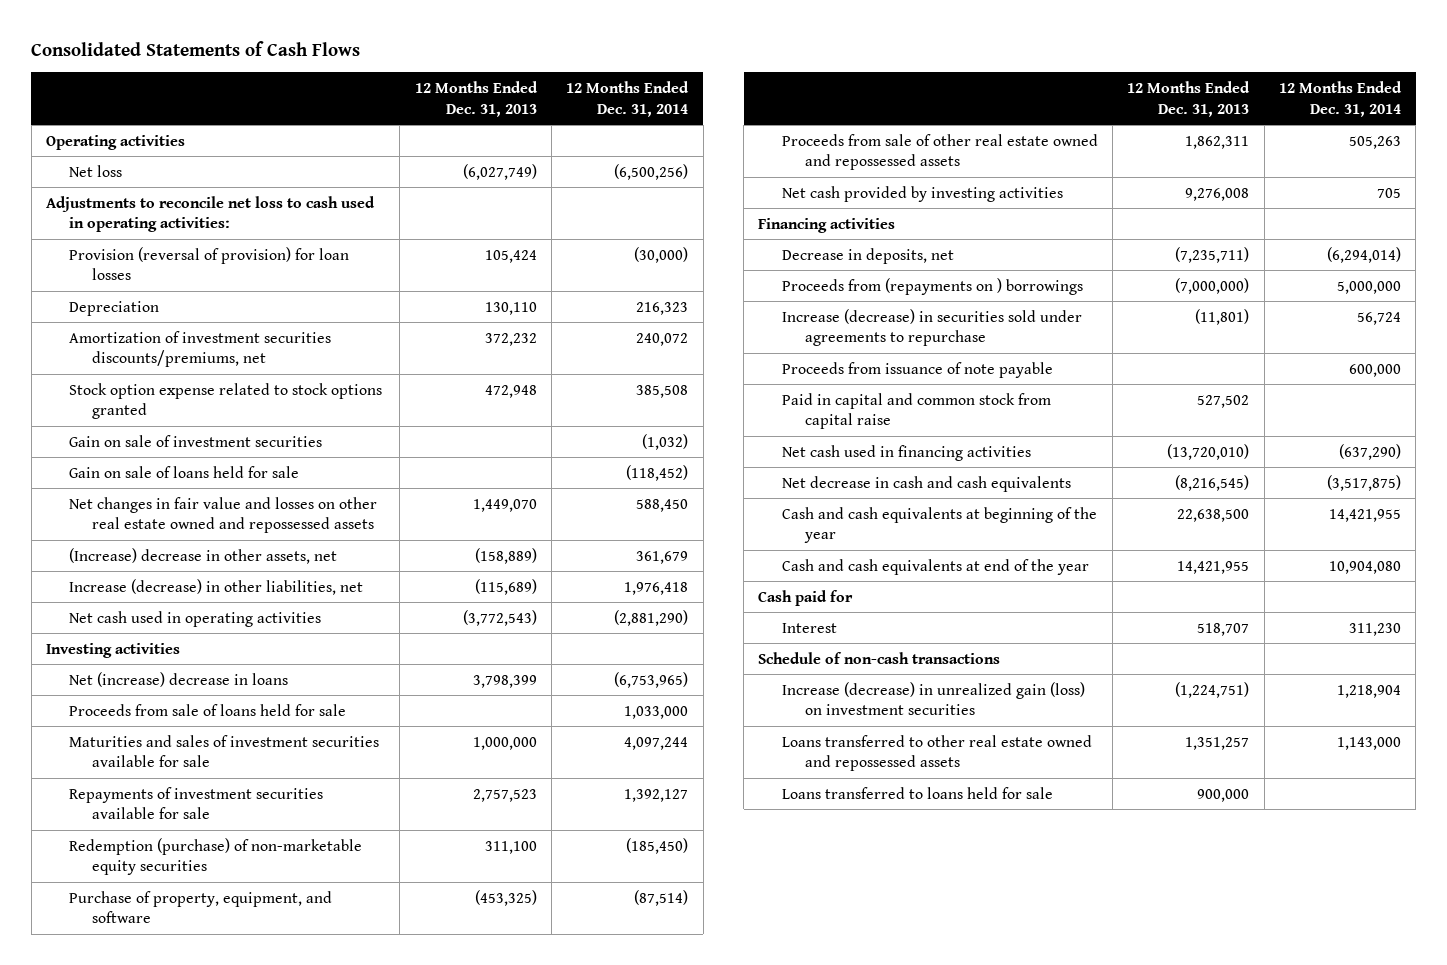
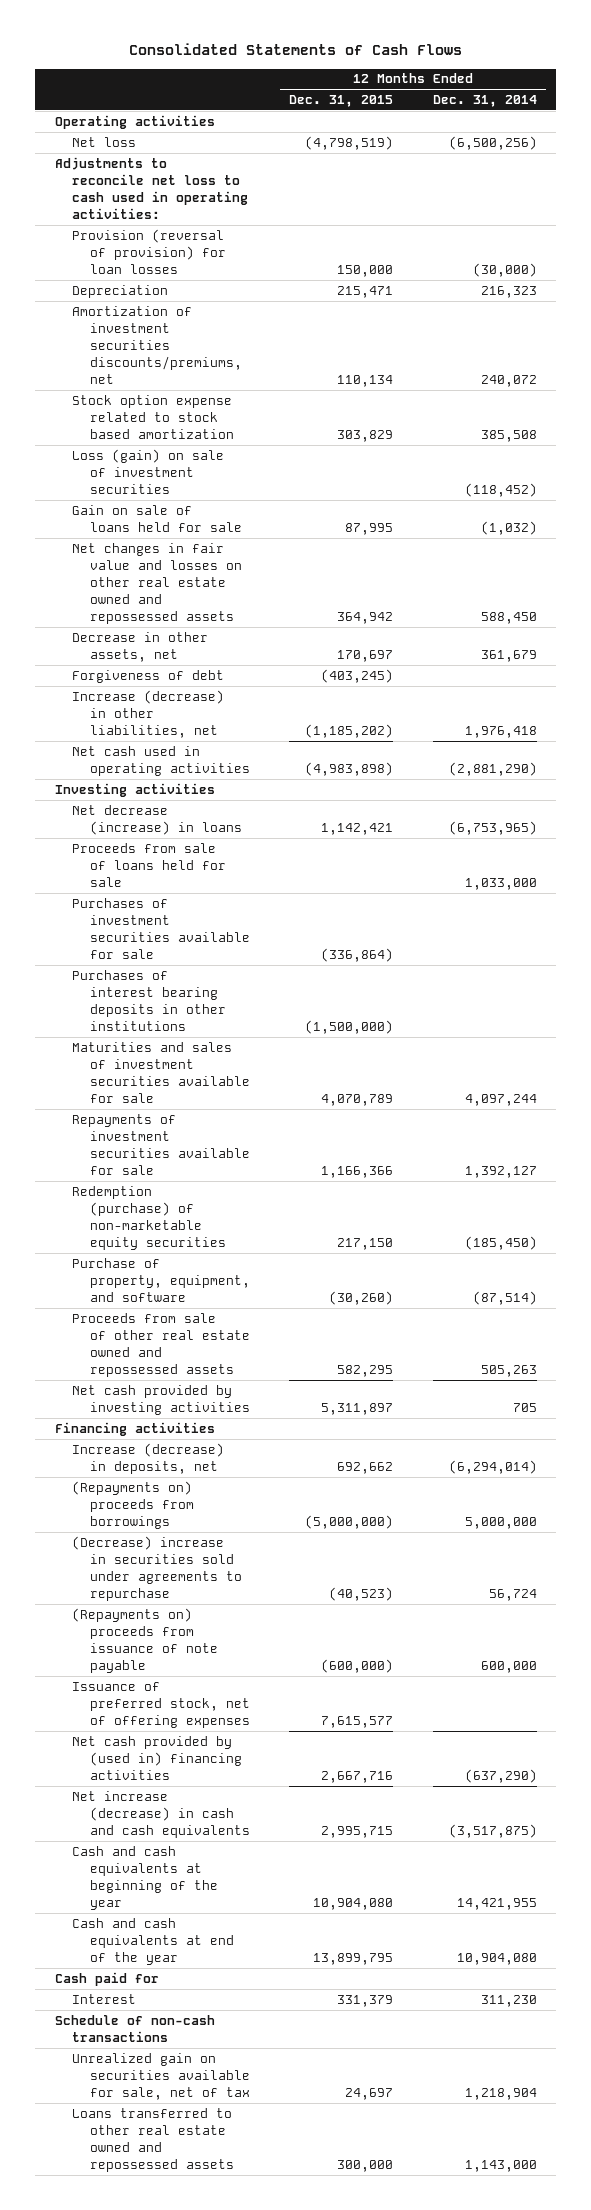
[414,80,538,117] 12 Months Ended Dec. 31, 2013 -> none
none -> [289,95,394,108] Dec. 31, 2015
[69,382,383,420] Stock option expense related to stock options granted -> [72,394,235,439] Stock option expense related to stock based amortization
[69,434,323,447] Gain on sale of investment securities -> [72,448,225,494] Loss (gain) on sale of investment securities
[642,433,689,450] (1,032) -> [464,482,537,497] (118,452)
[626,464,689,481] (118,452) -> [480,520,537,535] (1,032)
[69,547,338,564] (Increase) decrease in other assets, net -> [72,631,209,662] Decrease in other assets, net
none -> [72,669,225,683] Forgiveness of debt
[69,671,289,687] Net (increase) decrease in loans -> [72,804,243,835] Net decrease (increase) in loans
none -> [72,897,251,959] Purchases of investment securities available for sale
none -> [72,969,227,1031] Purchases of interest bearing deposits in other institutions
[781,392,1051,430] Paid in capital and common stock from capital raise -> none
[781,247,954,264] Decrease in deposits, net -> [72,1442,225,1474] Increase (decrease) in deposits, net
[781,277,1083,295] Proceeds from (repayments on ) borrowings -> [72,1480,195,1529] (Repayments on) proceeds from borrowings
[781,308,1082,347] Increase (decrease) in securities sold under agreements to repurchase -> [72,1535,243,1601] (Decrease) increase in securities sold under agreements to repurchase
[781,361,1053,378] Proceeds from issuance of note payable -> [72,1607,219,1673] (Repayments on) proceeds from issuance of note payable
none -> [72,1681,251,1728] Issuance of preferred stock, net of offering expenses
[781,444,1031,461] Net cash used in financing activities -> [72,1735,243,1780] Net cash provided by (used in) financing activities
[781,475,1071,492] Net decrease in cash and cash equivalents -> [72,1790,251,1838] Net increase (decrease) in cash and cash equivalents
[781,681,1085,716] Increase (decrease) in unrealized gain (loss) on investment securities -> [72,2052,251,2100] Unrealized gain on securities available for sale, net of tax
[781,786,1053,799] Loans transferred to loans held for sale -> none

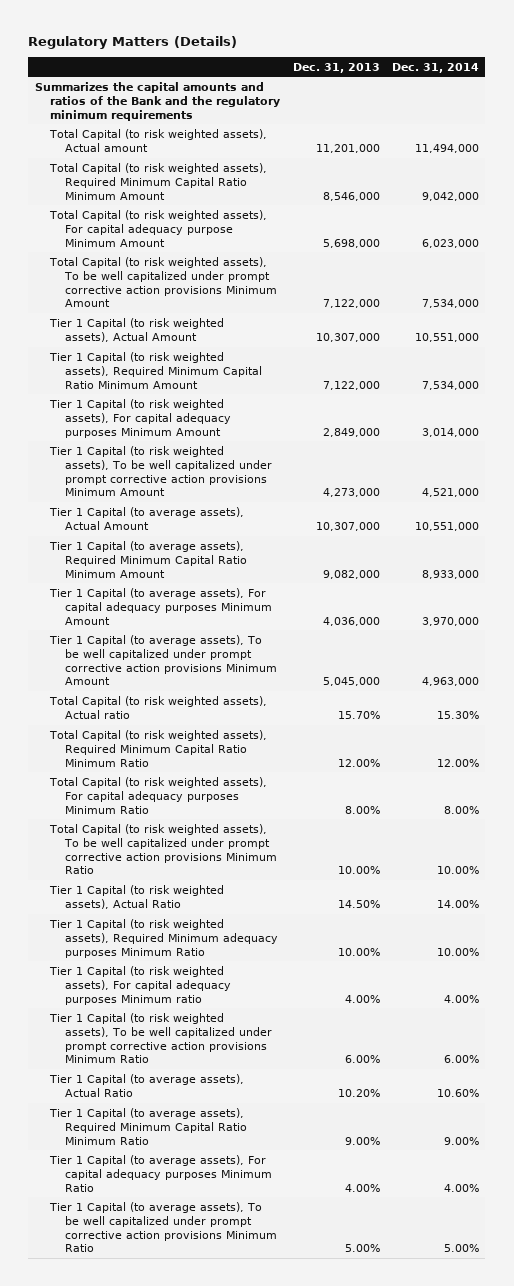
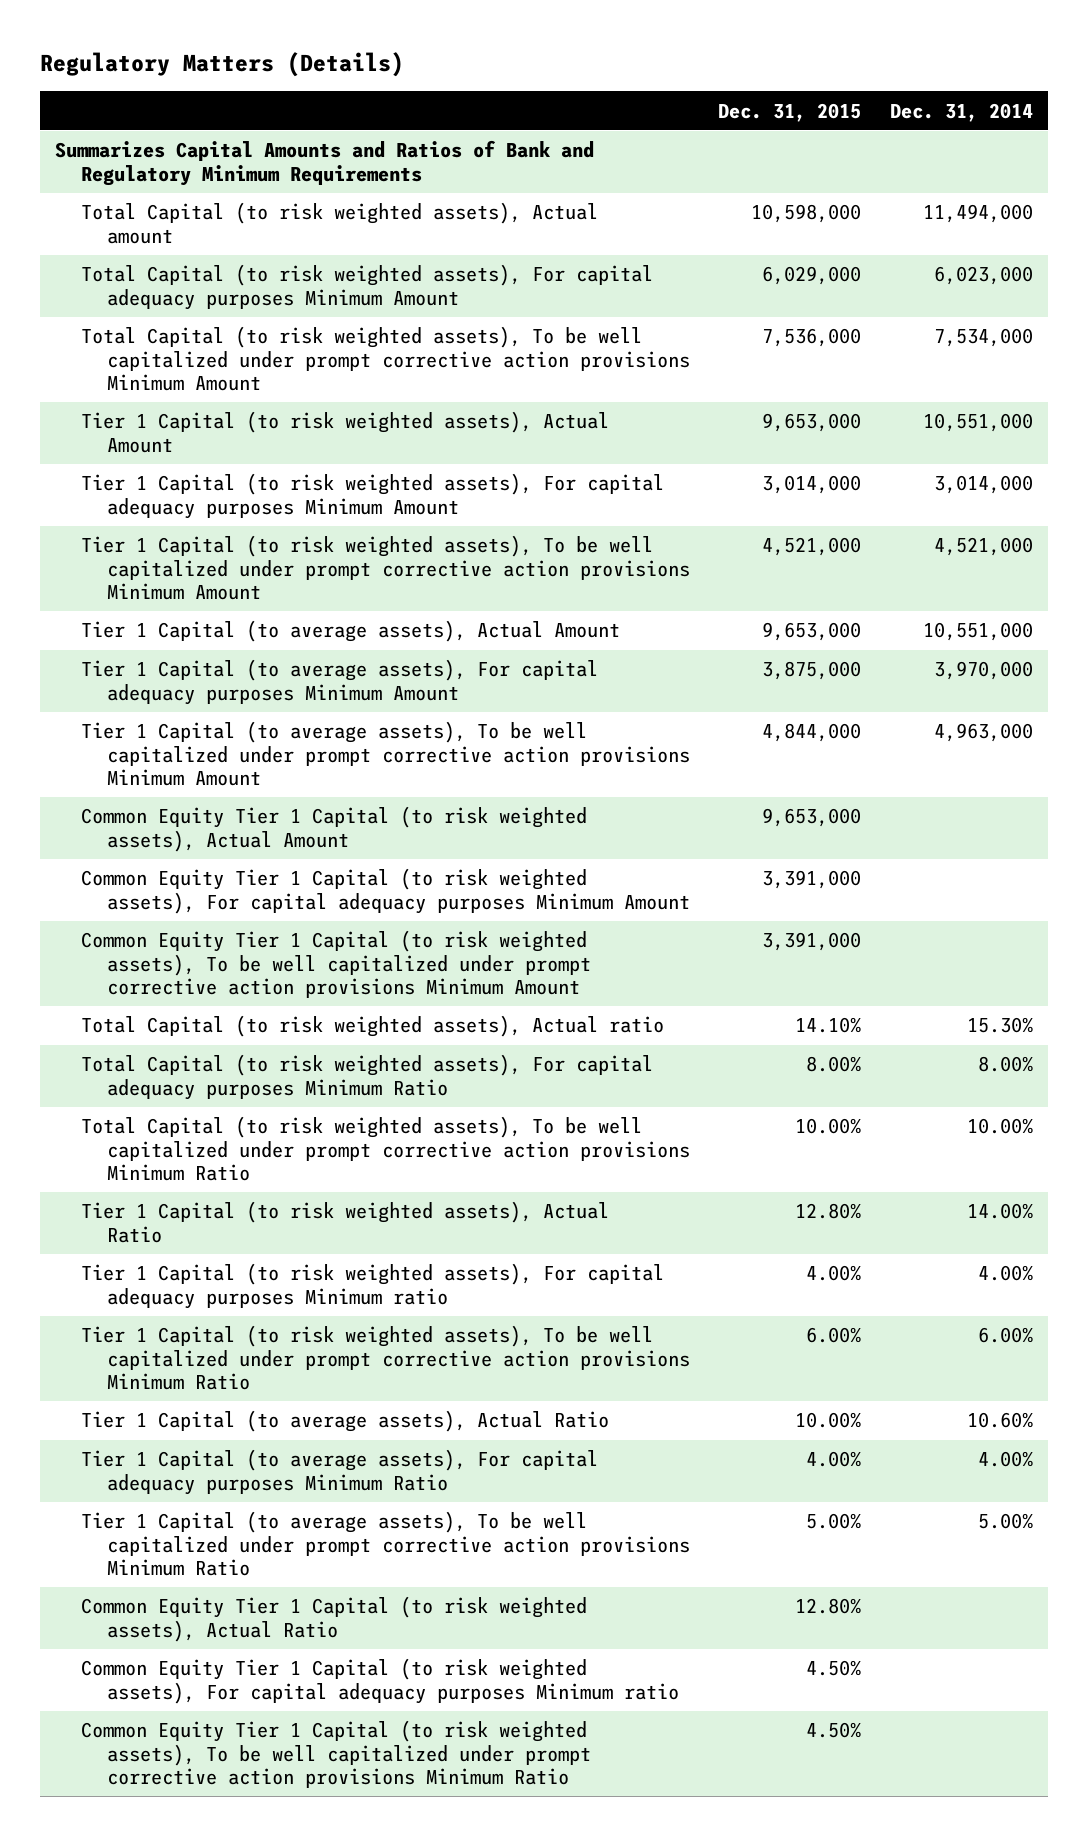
[292,62,380,73] Dec. 31, 2013 -> none
none -> [718,102,862,122] Dec. 31, 2015
[34,81,281,121] Summarizes the capital amounts and ratios of the Bank and the regulatory minimum requirements -> [54,140,594,186] Summarizes Capital Amounts and Ratios of Bank and Regulatory Minimum Requirements
[49,162,268,200] Total Capital (to risk weighted assets), Required Minimum Capital Ratio Minimum Amount -> none
[49,209,268,247] Total Capital (to risk weighted assets), For capital adequacy purpose Minimum Amount -> [80,264,653,310] Total Capital (to risk weighted assets), For capital adequacy purposes Minimum Amount
[49,351,263,389] Tier 1 Capital (to risk weighted assets), Required Minimum Capital Ratio Minimum Amount -> none
[49,540,248,578] Tier 1 Capital (to average assets), Required Minimum Capital Ratio Minimum Amount -> none
none -> [80,806,587,852] Common Equity Tier 1 Capital (to risk weighted assets), Actual Amount
none -> [80,868,690,914] Common Equity Tier 1 Capital (to risk weighted assets), For capital adequacy purposes Minimum Amount
none -> [80,930,591,998] Common Equity Tier 1 Capital (to risk weighted assets), To be well capitalized under prompt corrective action provisions Minimum Amount
[49,729,268,767] Total Capital (to risk weighted assets), Required Minimum Capital Ratio Minimum Ratio -> none
[49,918,279,958] Tier 1 Capital (to risk weighted assets), Required Minimum adequacy purposes Minimum Ratio -> none
[49,1107,248,1145] Tier 1 Capital (to average assets), Required Minimum Capital Ratio Minimum Ratio -> none
none -> [80,1596,587,1642] Common Equity Tier 1 Capital (to risk weighted assets), Actual Ratio
none -> [80,1658,679,1704] Common Equity Tier 1 Capital (to risk weighted assets), For capital adequacy purposes Minimum ratio
none -> [80,1720,591,1788] Common Equity Tier 1 Capital (to risk weighted assets), To be well capitalized under prompt corrective action provisions Minimum Ratio

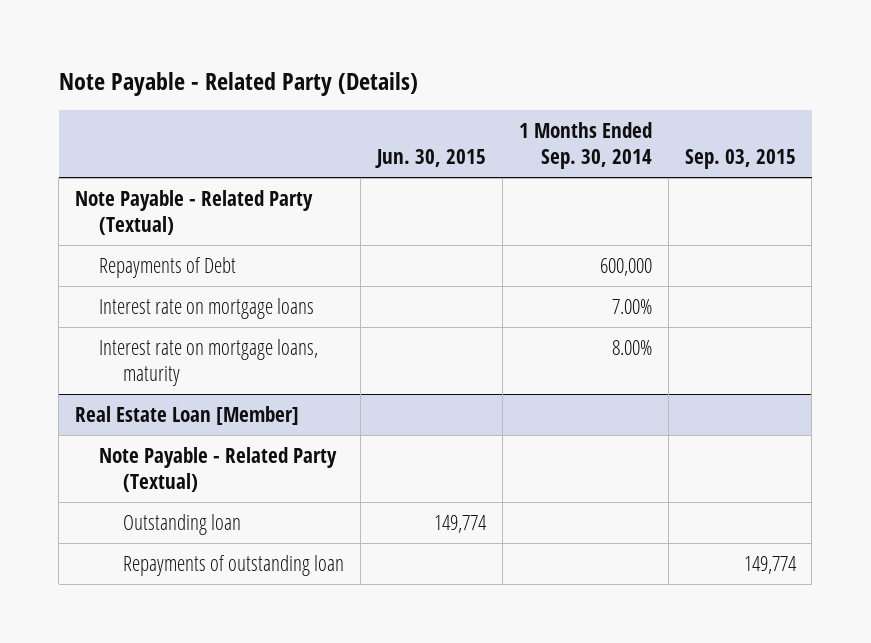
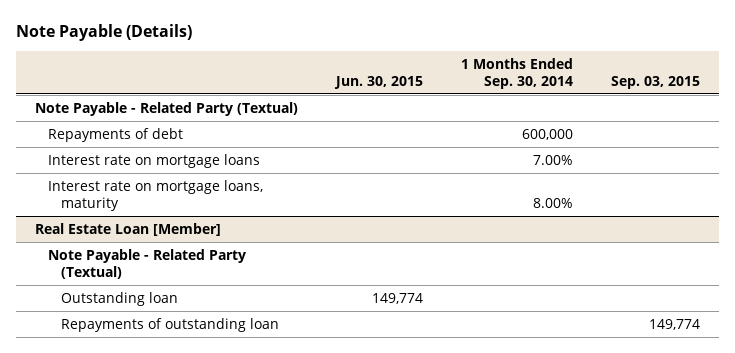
[58,72,418,97] Note Payable - Related Party (Details) -> [15,24,192,42] Note Payable (Details)
[99,256,237,278] Repayments of Debt -> [47,127,183,142] Repayments of debt

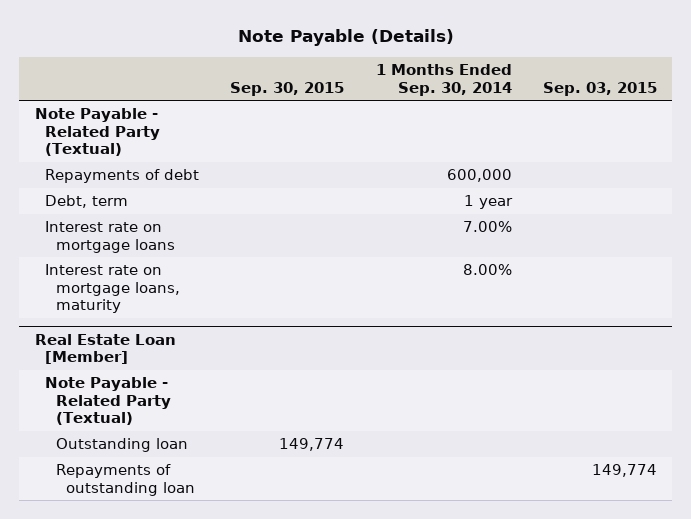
[333,75,423,89] Jun. 30, 2015 -> none
none -> [230,81,345,96] Sep. 30, 2015
none -> [45,195,129,209] Debt, term

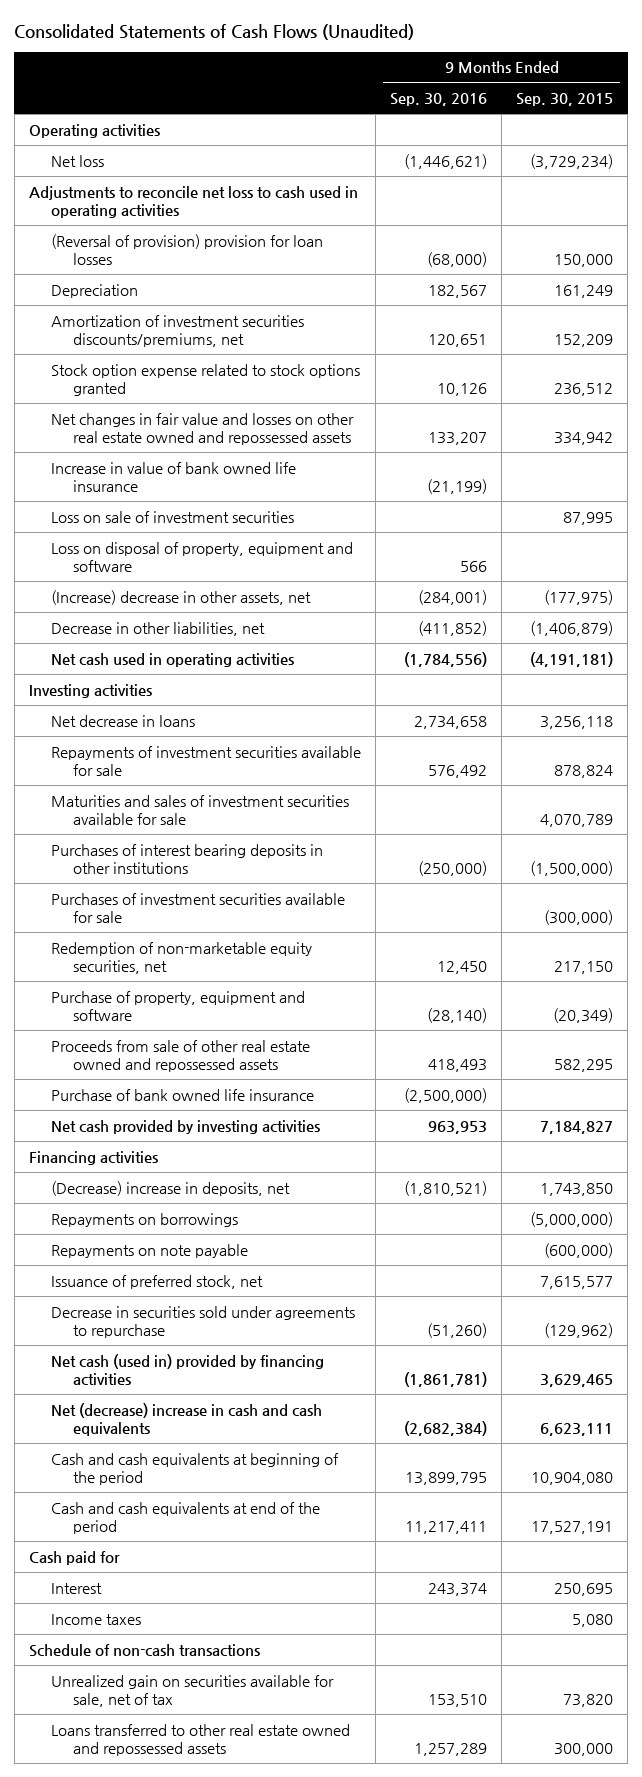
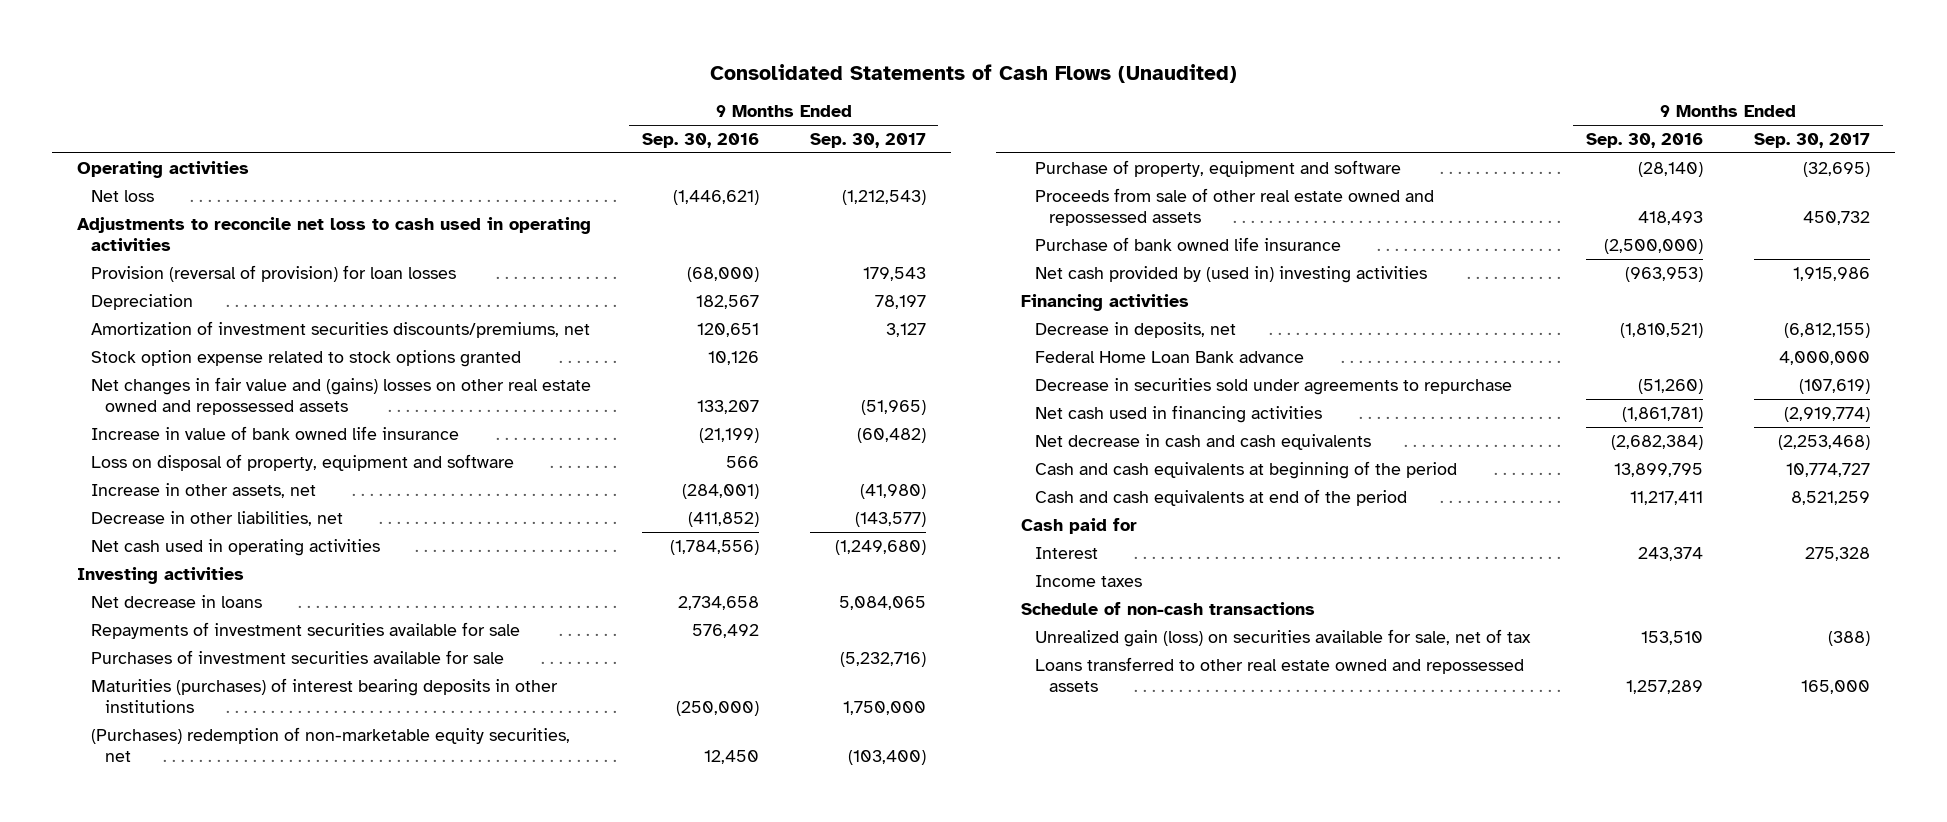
[516,93,614,107] Sep. 30, 2015 -> none
none -> [809,133,926,149] Sep. 30, 2017
[50,233,323,266] (Reversal of provision) provision for loan losses -> [91,264,457,282] Provision (reversal of provision) for loan losses
[50,412,354,446] Net changes in fair value and losses on other real estate owned and repossessed assets -> [91,376,592,415] Net changes in fair value and (gains) losses on other real estate owned and repossessed assets
[50,510,294,523] Loss on sale of investment securities -> none
[50,589,311,605] (Increase) decrease in other assets, net -> [91,482,317,498] Increase in other assets, net
[50,794,349,826] Maturities and sales of investment securities available for sale -> none
[50,843,323,875] Purchases of interest bearing deposits in other institutions -> none
none -> [91,677,559,713] Maturities (purchases) of interest bearing deposits in other institutions
[50,941,312,975] Redemption of non-marketable equity securities, net -> [91,726,571,762] (Purchases) redemption of non-marketable equity securities, net
[50,1119,320,1134] Net cash provided by investing activities -> [1035,265,1428,283] Net cash provided by (used in) investing activities
[427,1120,487,1134] 963,953 -> [1625,266,1704,282] (963,953)
[50,1212,238,1227] Repayments on borrowings -> none
[50,1243,248,1258] Repayments on note payable -> none
[50,1274,263,1289] Issuance of preferred stock, net -> none
[50,1180,290,1196] (Decrease) increase in deposits, net -> [1035,321,1237,338] Decrease in deposits, net
none -> [1035,350,1305,363] Federal Home Loan Bank advance
[50,1353,324,1386] Net cash (used in) provided by financing activities -> [1035,404,1323,423] Net cash used in financing activities
[50,1402,322,1437] Net (decrease) increase in cash and cash equivalents -> [1035,433,1372,450] Net decrease in cash and cash equivalents
[50,1674,334,1708] Unrealized gain on securities available for sale, net of tax -> [1035,628,1532,647] Unrealized gain (loss) on securities available for sale, net of tax

